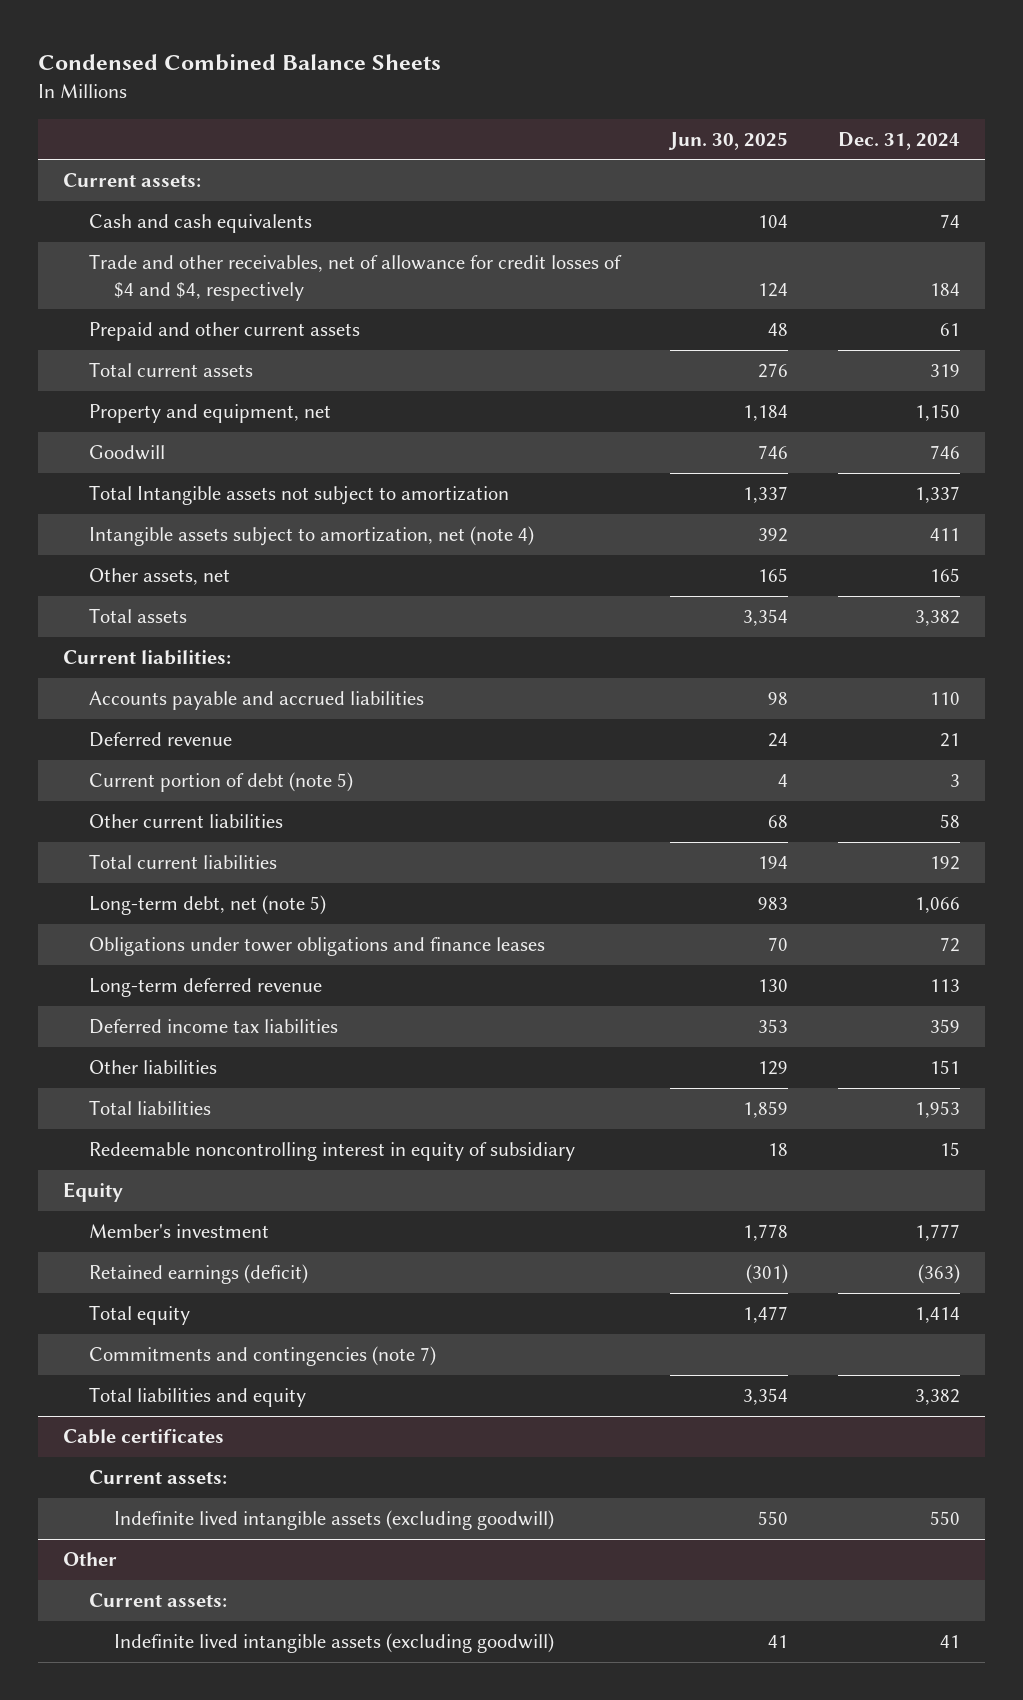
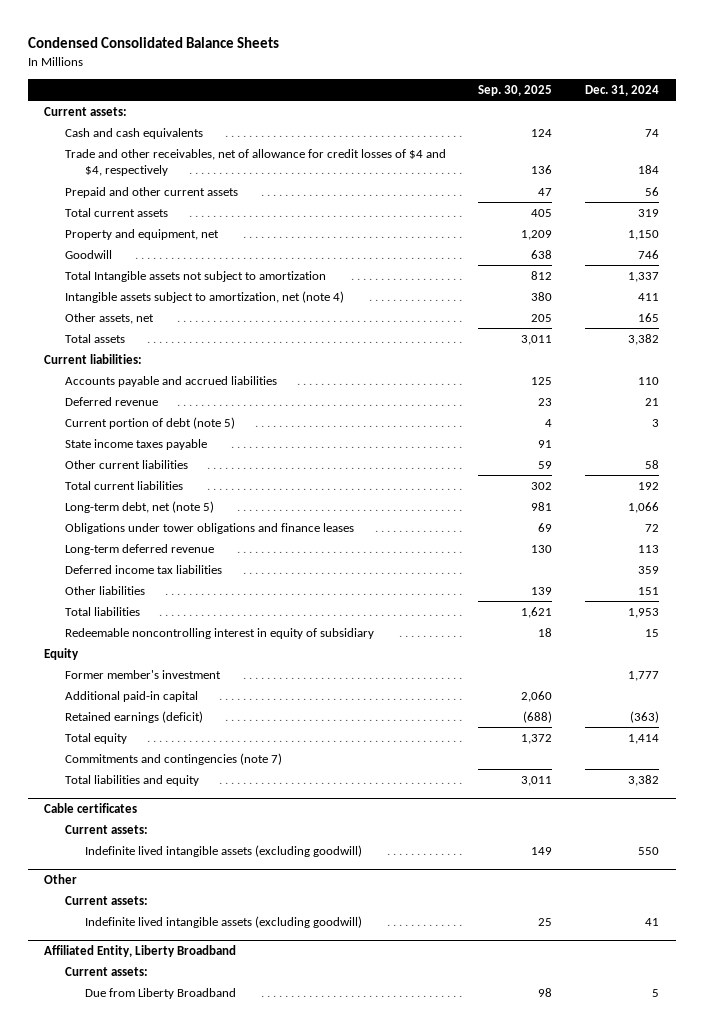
[38,54,442,72] Condensed Combined Balance Sheets -> [27,37,279,49] Condensed Consolidated Balance Sheets
[667,131,788,150] Jun. 30, 2025 -> none
none -> [478,85,553,97] Sep. 30, 2025
[939,322,960,336] 61 -> [645,186,660,196] 56
none -> [64,438,207,450] State income taxes payable
[88,1223,269,1238] Member's investment -> [64,669,221,679] Former member's investment
none -> [64,690,198,702] Additional paid-in capital
none -> [44,945,237,958] Affiliated Entity, Liberty Broadband
none -> [64,966,148,976] Current assets:
none -> [84,987,236,999] Due from Liberty Broadband

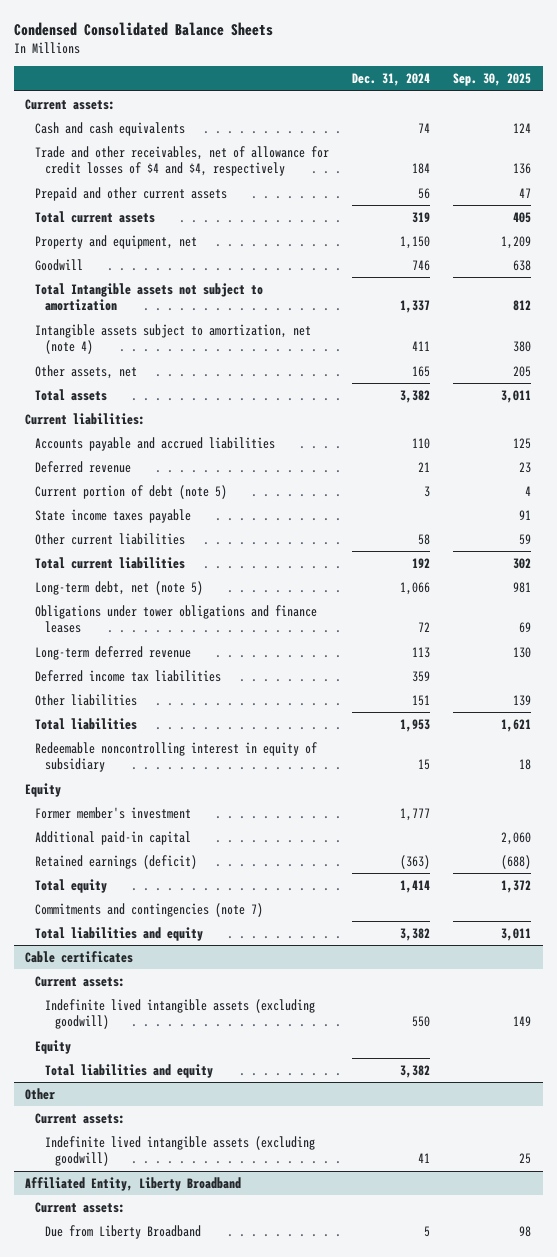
none -> [35,1039,72,1054] Equity
none -> [45,1063,214,1078] Total liabilities and equity

